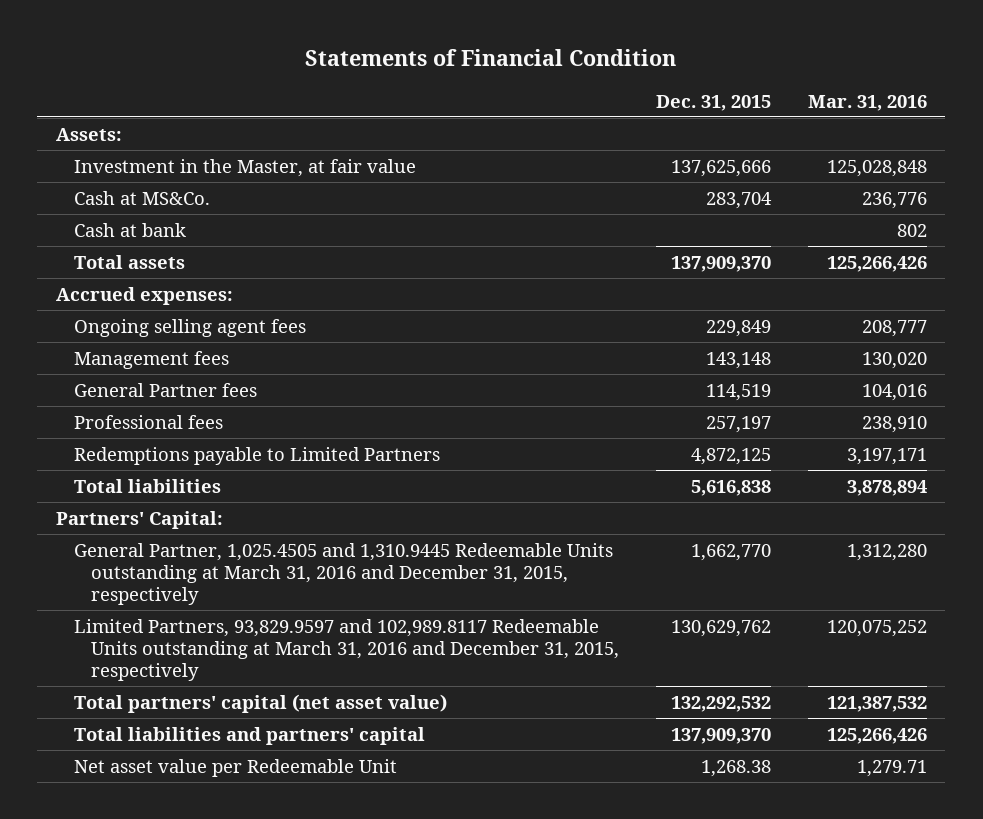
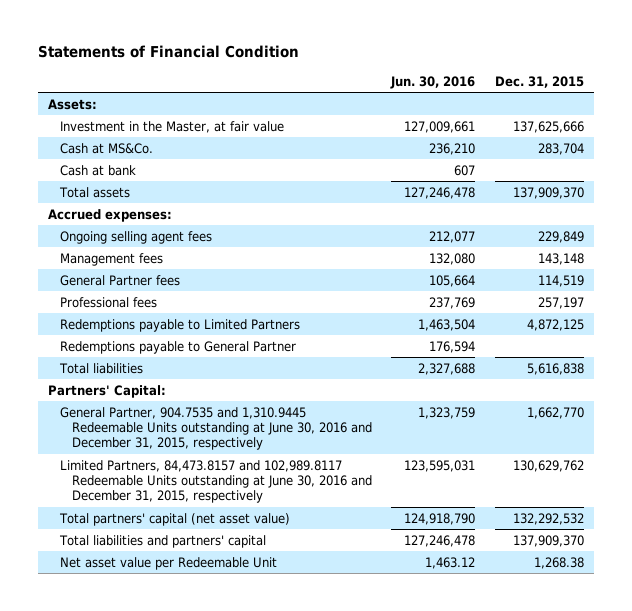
[807,94,927,111] Mar. 31, 2016 -> none
none -> [390,75,476,89] Jun. 30, 2016
none -> [59,340,296,354] Redemptions payable to General Partner
[73,542,613,606] General Partner, 1,025.4505 and 1,310.9445 Redeemable Units outstanding at March 31, 2016 and December 31, 2015, respectively -> [59,406,372,451] General Partner, 904.7535 and 1,310.9445 Redeemable Units outstanding at June 30, 2016 and December 31, 2015, respectively
[73,618,620,682] Limited Partners, 93,829.9597 and 102,989.8117 Redeemable Units outstanding at March 31, 2016 and December 31, 2015, respectively -> [59,459,372,504] Limited Partners, 84,473.8157 and 102,989.8117 Redeemable Units outstanding at June 30, 2016 and December 31, 2015, respectively

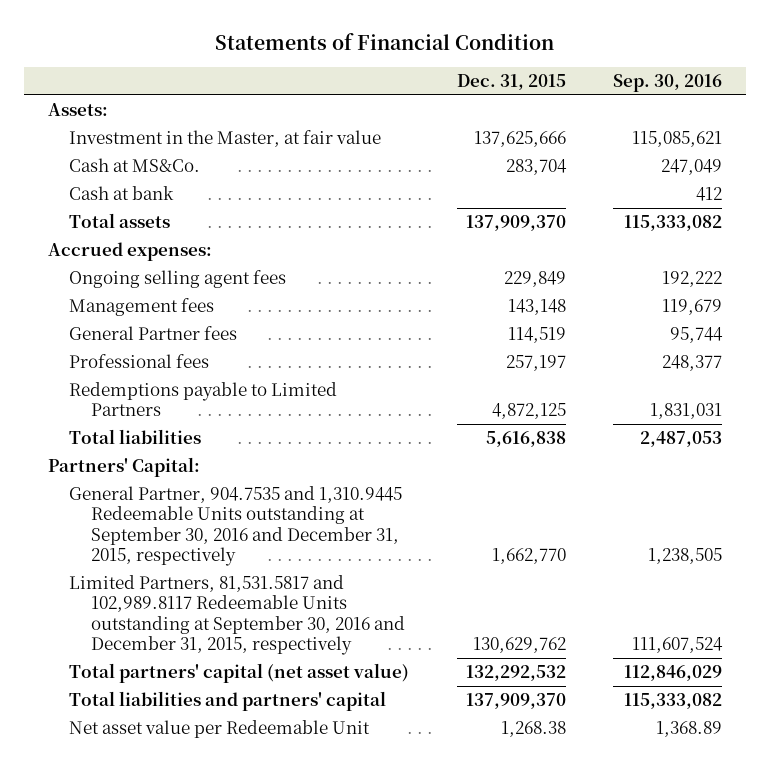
[390,75,476,89] Jun. 30, 2016 -> none
none -> [613,73,723,92] Sep. 30, 2016
[59,340,296,354] Redemptions payable to General Partner -> none
[59,406,372,451] General Partner, 904.7535 and 1,310.9445 Redeemable Units outstanding at June 30, 2016 and December 31, 2015, respectively -> [69,486,403,567] General Partner, 904.7535 and 1,310.9445 Redeemable Units outstanding at September 30, 2016 and December 31, 2015, respectively
[59,459,372,504] Limited Partners, 84,473.8157 and 102,989.8117 Redeemable Units outstanding at June 30, 2016 and December 31, 2015, respectively -> [69,575,405,656] Limited Partners, 81,531.5817 and 102,989.8117 Redeemable Units outstanding at September 30, 2016 and December 31, 2015, respectively

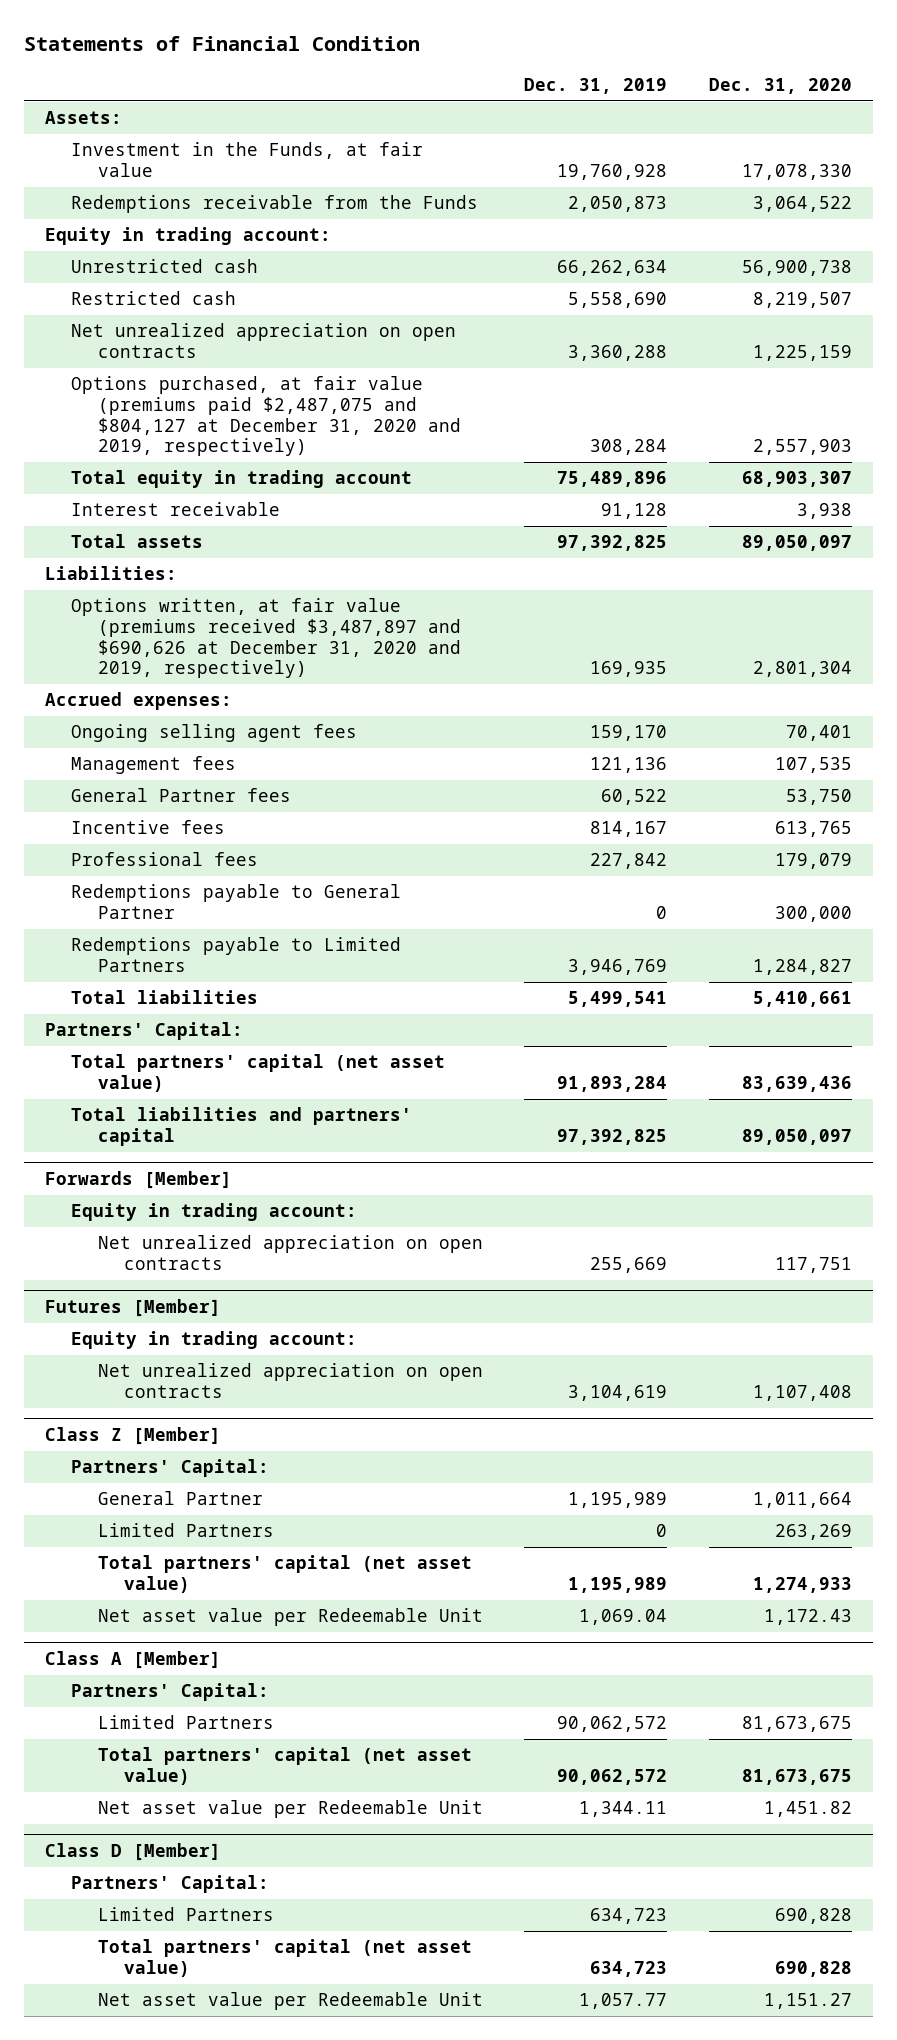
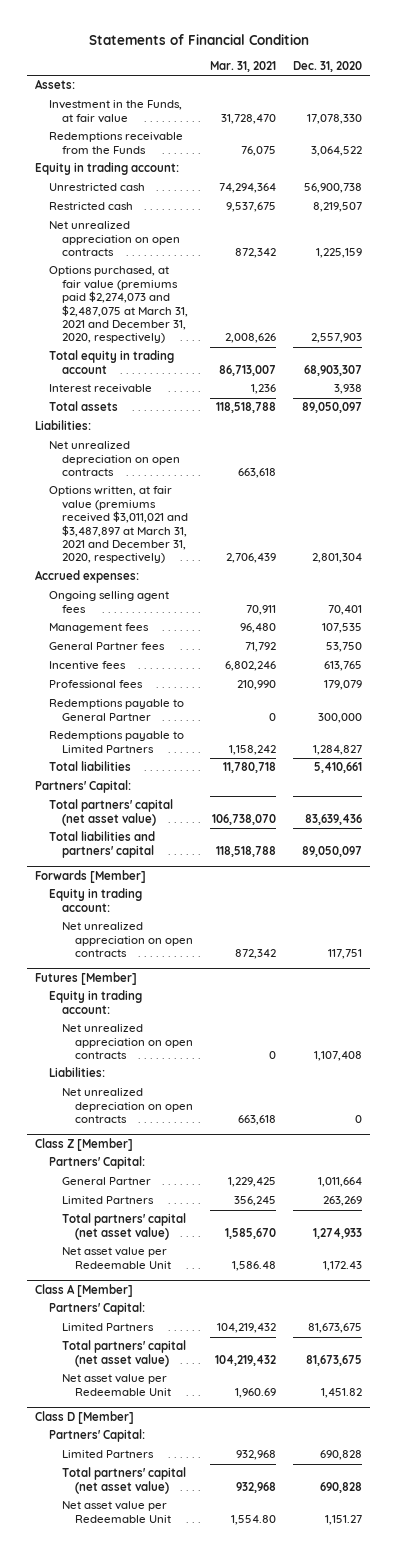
[524,78,668,95] Dec. 31, 2019 -> none
none -> [209,60,276,72] Mar. 31, 2021
[71,376,461,457] Options purchased, at fair value (premiums paid $2,487,075 and $804,127 at December 31, 2020 and 2019, respectively) -> [48,266,188,344] Options purchased, at fair value (premiums paid $2,274,073 and $2,487,075 at March 31, 2021 and December 31, 2020, respectively)
none -> [48,441,180,477] Net unrealized depreciation on open contracts
[71,598,461,679] Options written, at fair value (premiums received $3,487,897 and $690,626 at December 31, 2020 and 2019, respectively) -> [48,486,188,564] Options written, at fair value (premiums received $3,011,021 and $3,487,897 at March 31, 2021 and December 31, 2020, respectively)
none -> [48,1067,105,1078] Liabilities:
none -> [61,1088,193,1124] Net unrealized depreciation on open contracts

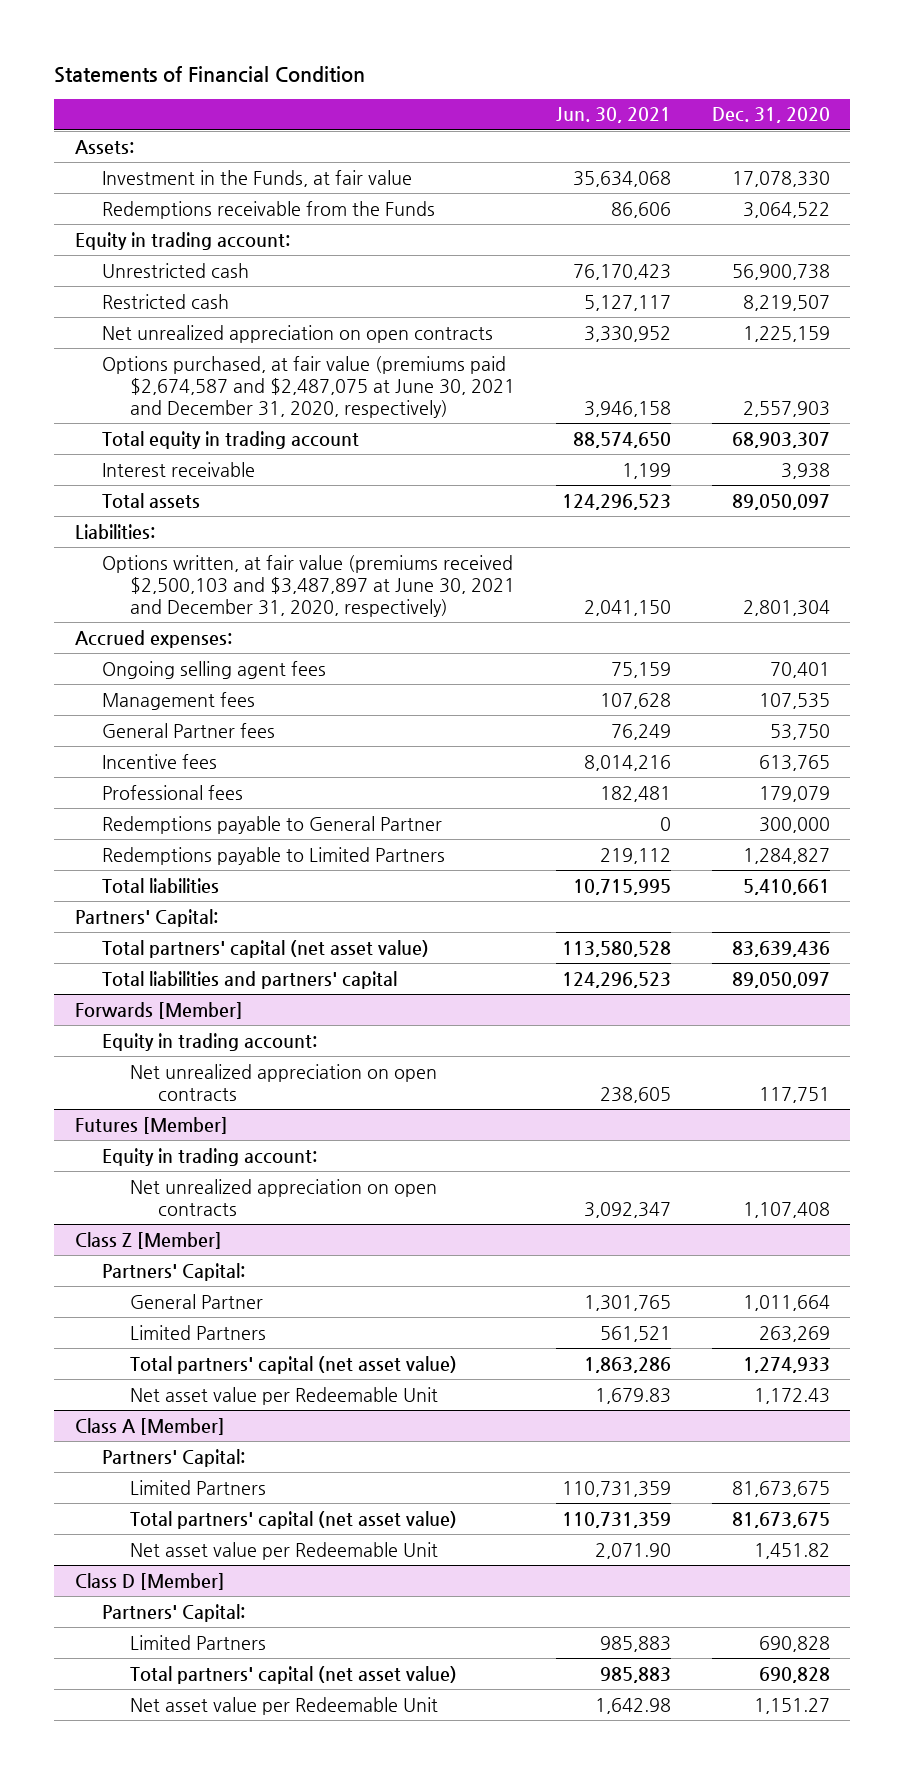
[209,60,276,72] Mar. 31, 2021 -> none
none -> [555,107,671,124] Jun. 30, 2021
[48,266,188,344] Options purchased, at fair value (premiums paid $2,274,073 and $2,487,075 at March 31, 2021 and December 31, 2020, respectively) -> [102,355,516,418] Options purchased, at fair value (premiums paid $2,674,587 and $2,487,075 at June 30, 2021 and December 31, 2020, respectively)
[48,441,180,477] Net unrealized depreciation on open contracts -> none
[48,486,188,564] Options written, at fair value (premiums received $3,011,021 and $3,487,897 at March 31, 2021 and December 31, 2020, respectively) -> [102,554,516,617] Options written, at fair value (premiums received $2,500,103 and $3,487,897 at June 30, 2021 and December 31, 2020, respectively)
[48,1067,105,1078] Liabilities: -> none
[61,1088,193,1124] Net unrealized depreciation on open contracts -> none

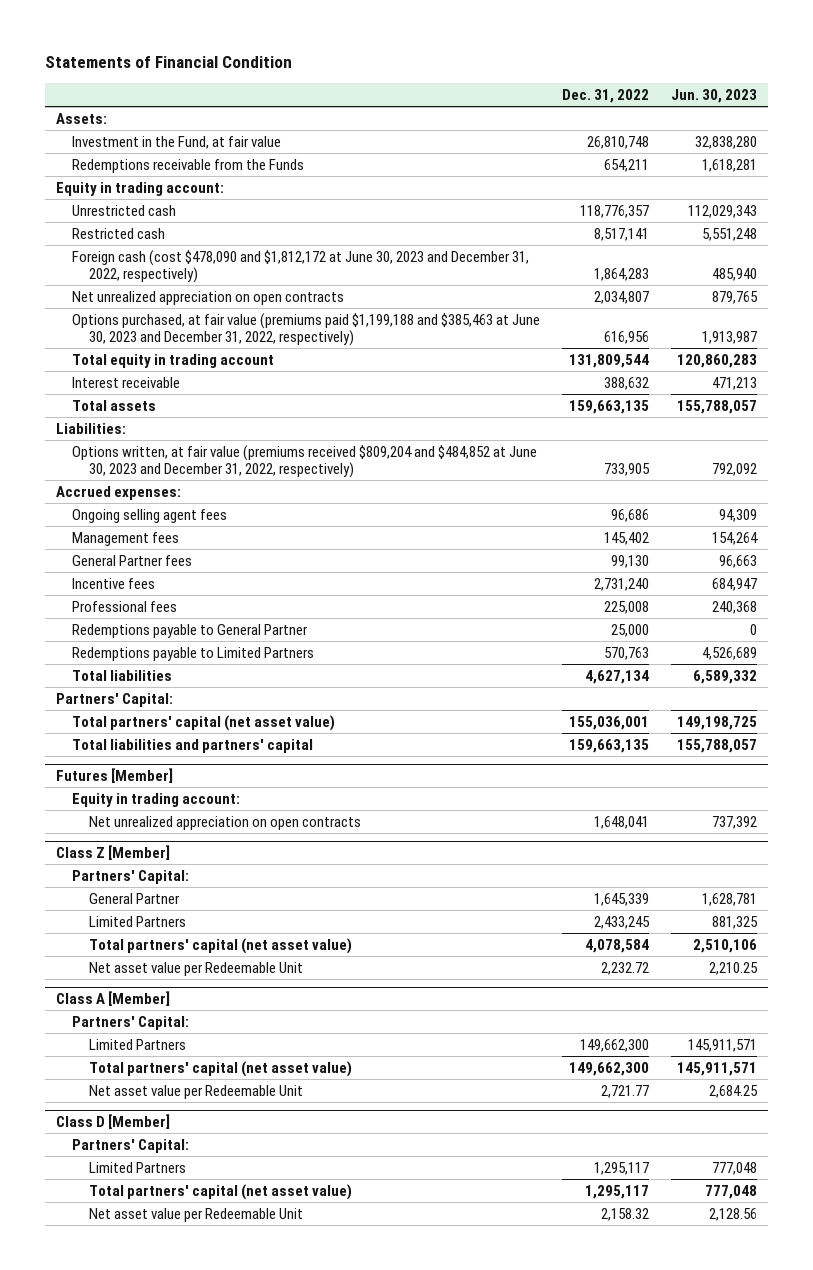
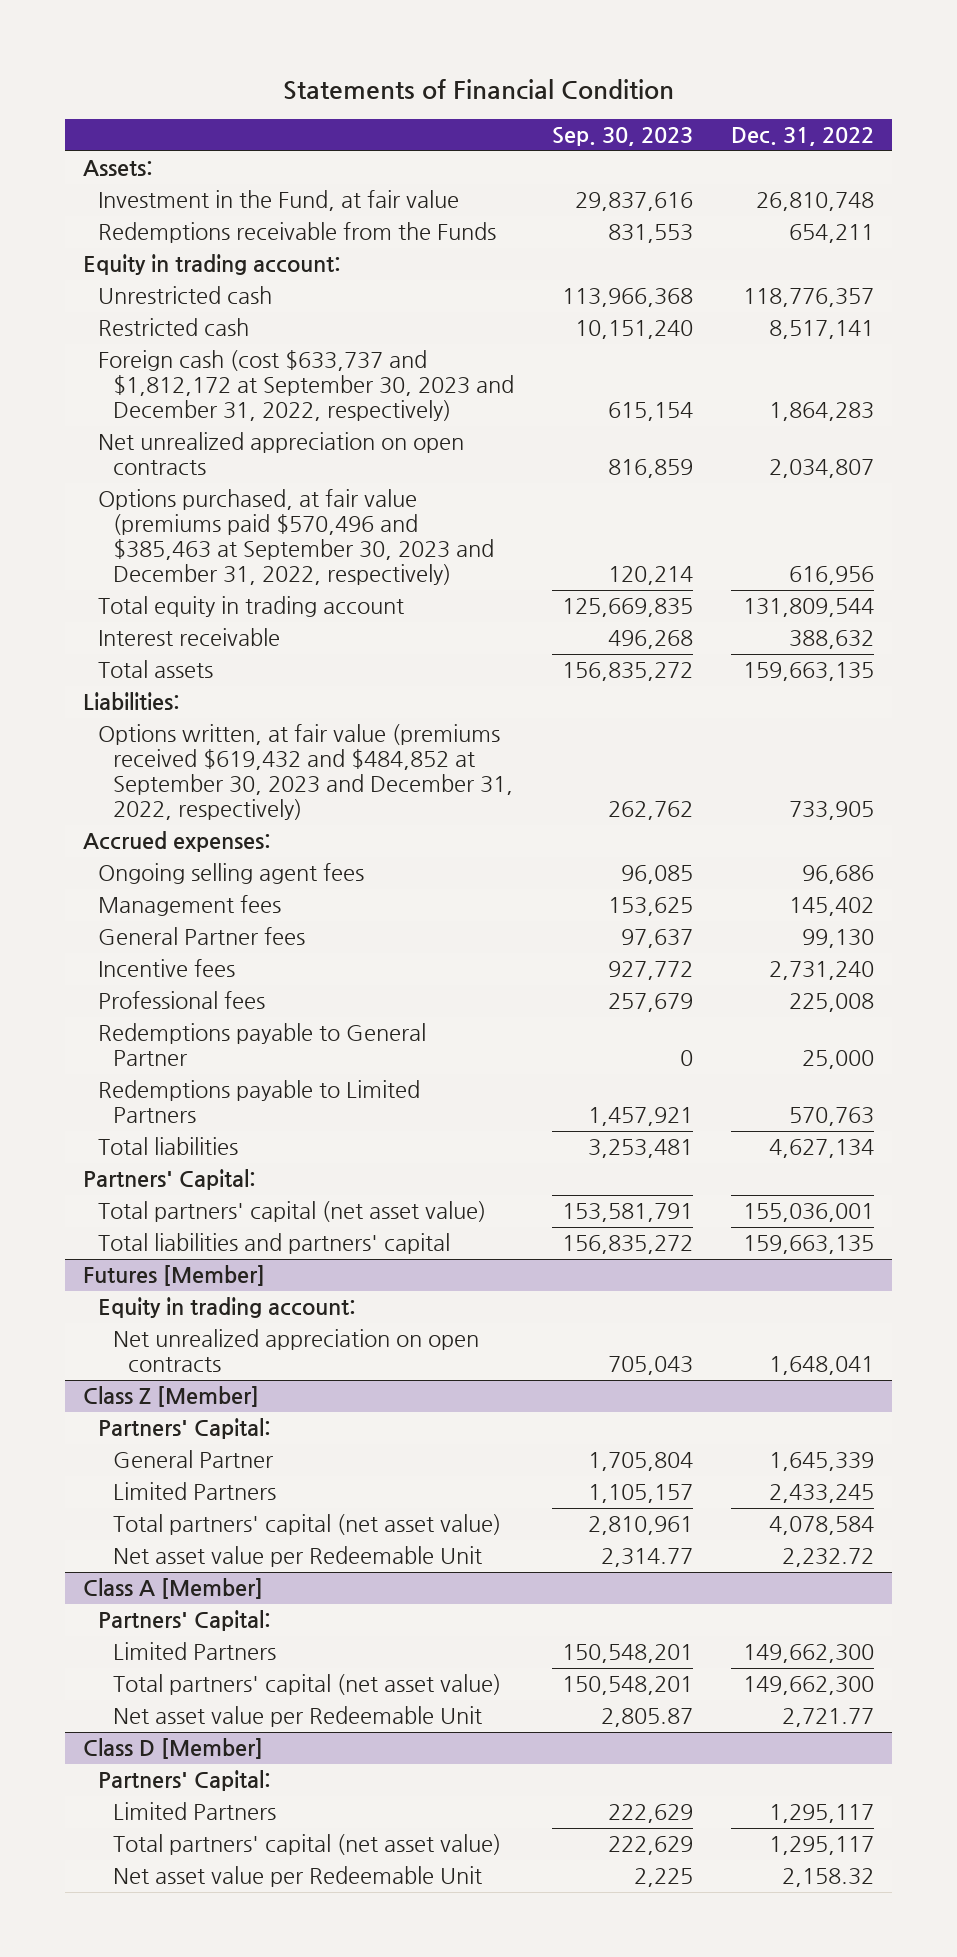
[671,88,758,103] Jun. 30, 2023 -> none
none -> [551,127,693,147] Sep. 30, 2023
[72,249,530,283] Foreign cash (cost $478,090 and $1,812,172 at June 30, 2023 and December 31, 2022, respectively) -> [98,350,515,422] Foreign cash (cost $633,737 and $1,812,172 at September 30, 2023 and December 31, 2022, respectively)
[72,312,541,346] Options purchased, at fair value (premiums paid $1,199,188 and $385,463 at June 30, 2023 and December 31, 2022, respectively) -> [98,489,495,586] Options purchased, at fair value (premiums paid $570,496 and $385,463 at September 30, 2023 and December 31, 2022, respectively)
[72,444,538,478] Options written, at fair value (premiums received $809,204 and $484,852 at June 30, 2023 and December 31, 2022, respectively) -> [98,724,514,821] Options written, at fair value (premiums received $619,432 and $484,852 at September 30, 2023 and December 31, 2022, respectively)

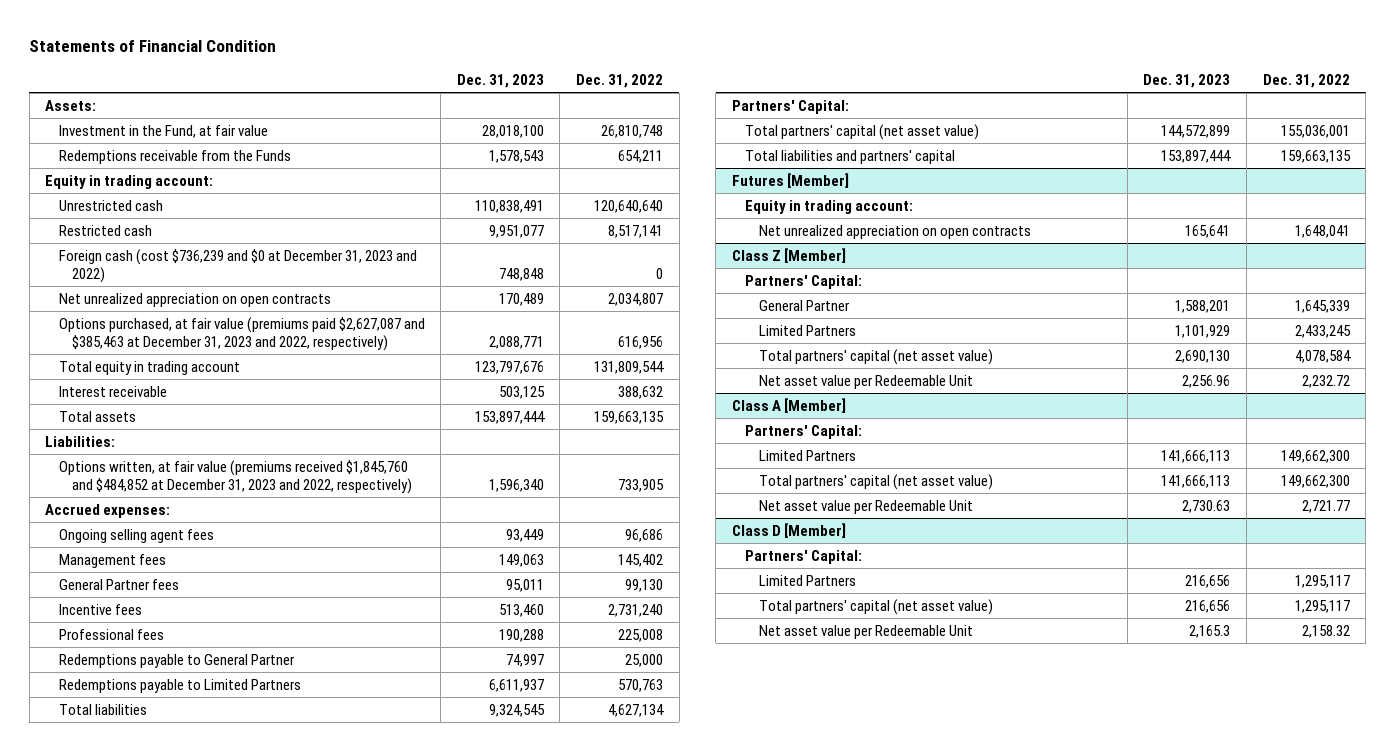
[551,127,693,147] Sep. 30, 2023 -> none
none -> [456,73,544,88] Dec. 31, 2023
[742,288,874,308] 118,776,357 -> [593,199,663,213] 120,640,640
[98,350,515,422] Foreign cash (cost $633,737 and $1,812,172 at September 30, 2023 and December 31, 2022, respectively) -> [58,248,417,283] Foreign cash (cost $736,239 and $0 at December 31, 2023 and 2022)
[768,402,874,422] 1,864,283 -> [655,267,663,279] 0
[98,489,495,586] Options purchased, at fair value (premiums paid $570,496 and $385,463 at September 30, 2023 and December 31, 2022, respectively) -> [58,316,425,351] Options purchased, at fair value (premiums paid $2,627,087 and $385,463 at December 31, 2023 and 2022, respectively)
[98,724,514,821] Options written, at fair value (premiums received $619,432 and $484,852 at September 30, 2023 and December 31, 2022, respectively) -> [58,459,413,494] Options written, at fair value (premiums received $1,845,760 and $484,852 at December 31, 2023 and 2022, respectively)

